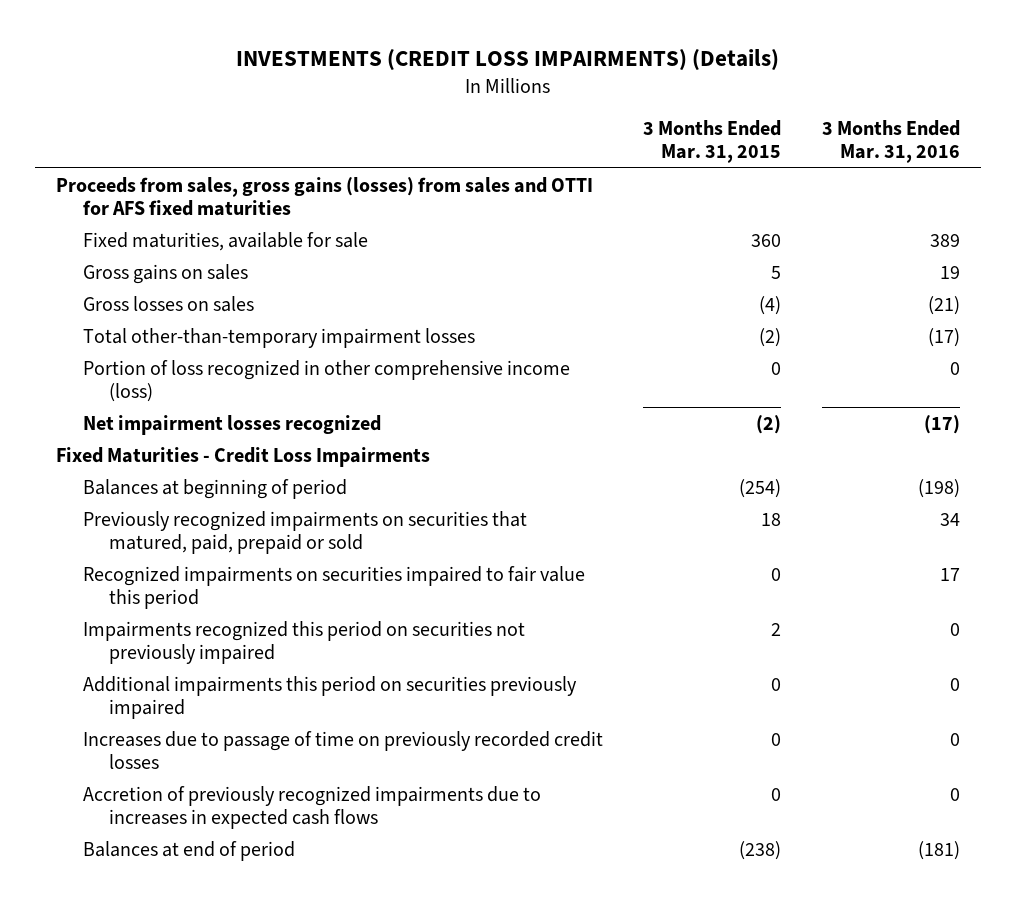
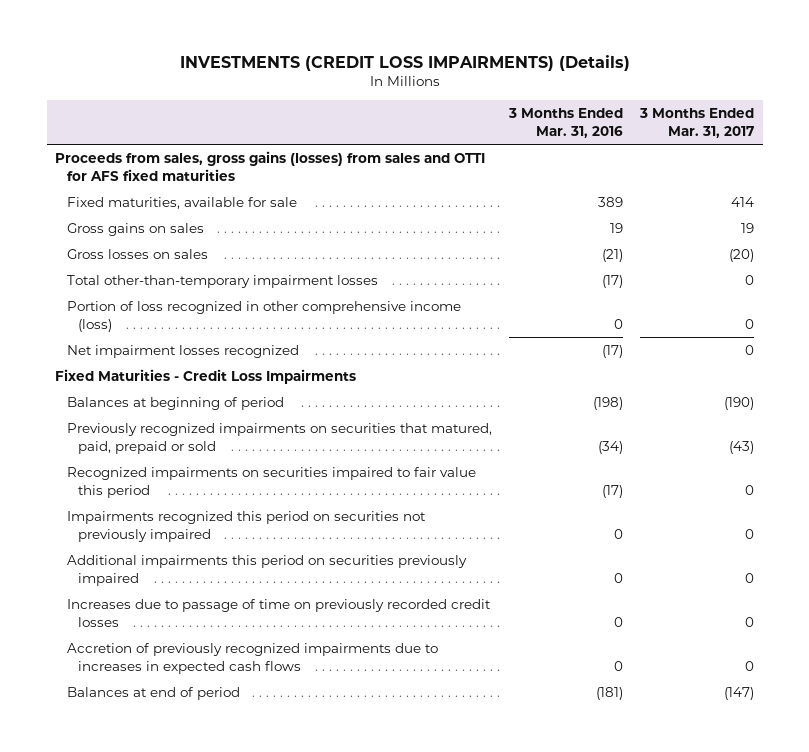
[643,120,782,164] 3 Months Ended Mar. 31, 2015 -> none
none -> [639,108,755,138] 3 Months Ended Mar. 31, 2017
[940,512,961,526] 34 -> [597,440,623,454] (34)
[940,567,961,581] 17 -> [601,484,623,498] (17)

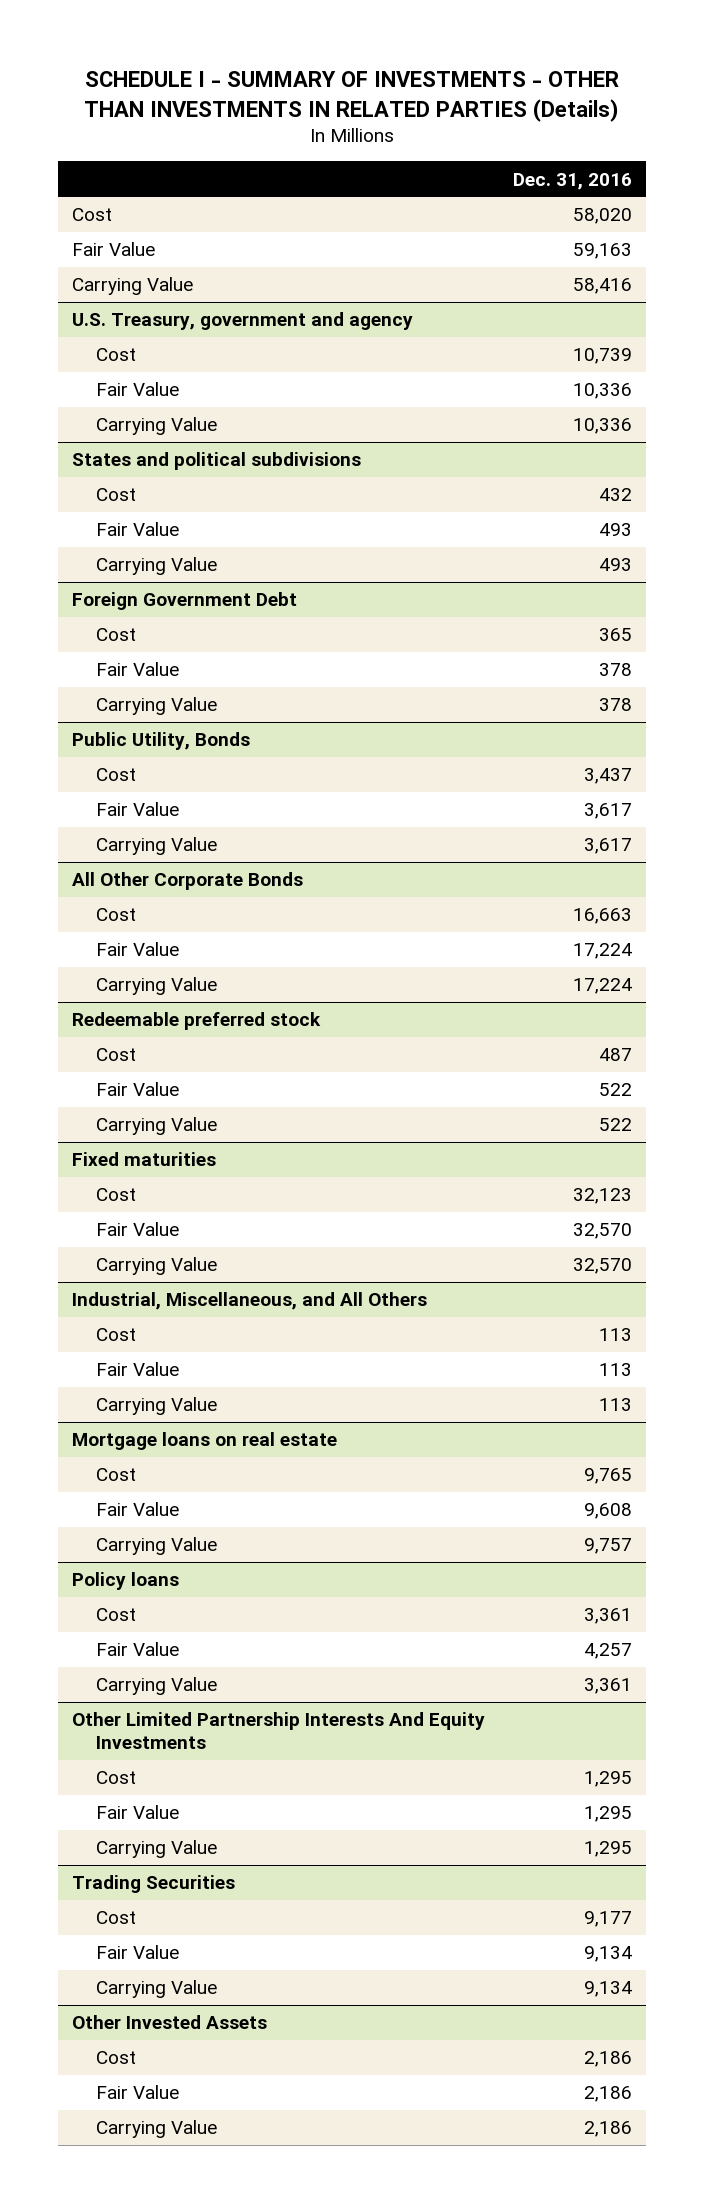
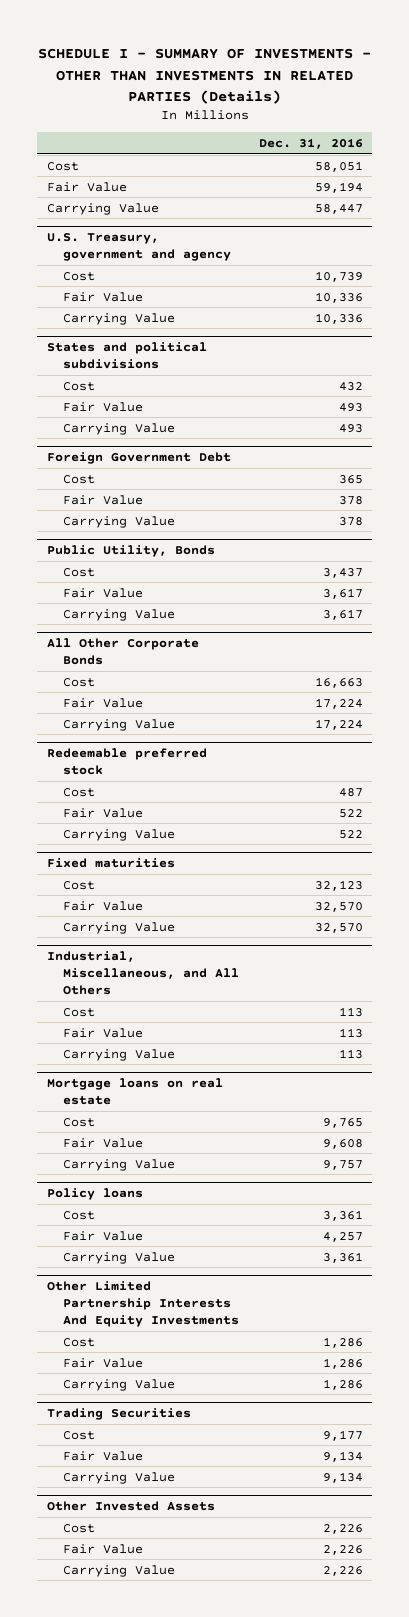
[572,208,632,225] 58,020 -> [314,160,363,172] 58,051
[572,243,632,260] 59,163 -> [314,181,363,193] 59,194
[572,278,632,295] 58,416 -> [314,203,363,214] 58,447
[583,1771,632,1788] 1,295 -> [322,1336,363,1348] 1,286
[583,1806,632,1823] 1,295 -> [322,1357,363,1369] 1,286
[583,1841,632,1858] 1,295 -> [322,1378,363,1390] 1,286
[583,2051,632,2068] 2,186 -> [322,1523,363,1534] 2,226
[583,2086,632,2103] 2,186 -> [322,1544,363,1555] 2,226
[583,2121,632,2138] 2,186 -> [322,1565,363,1576] 2,226

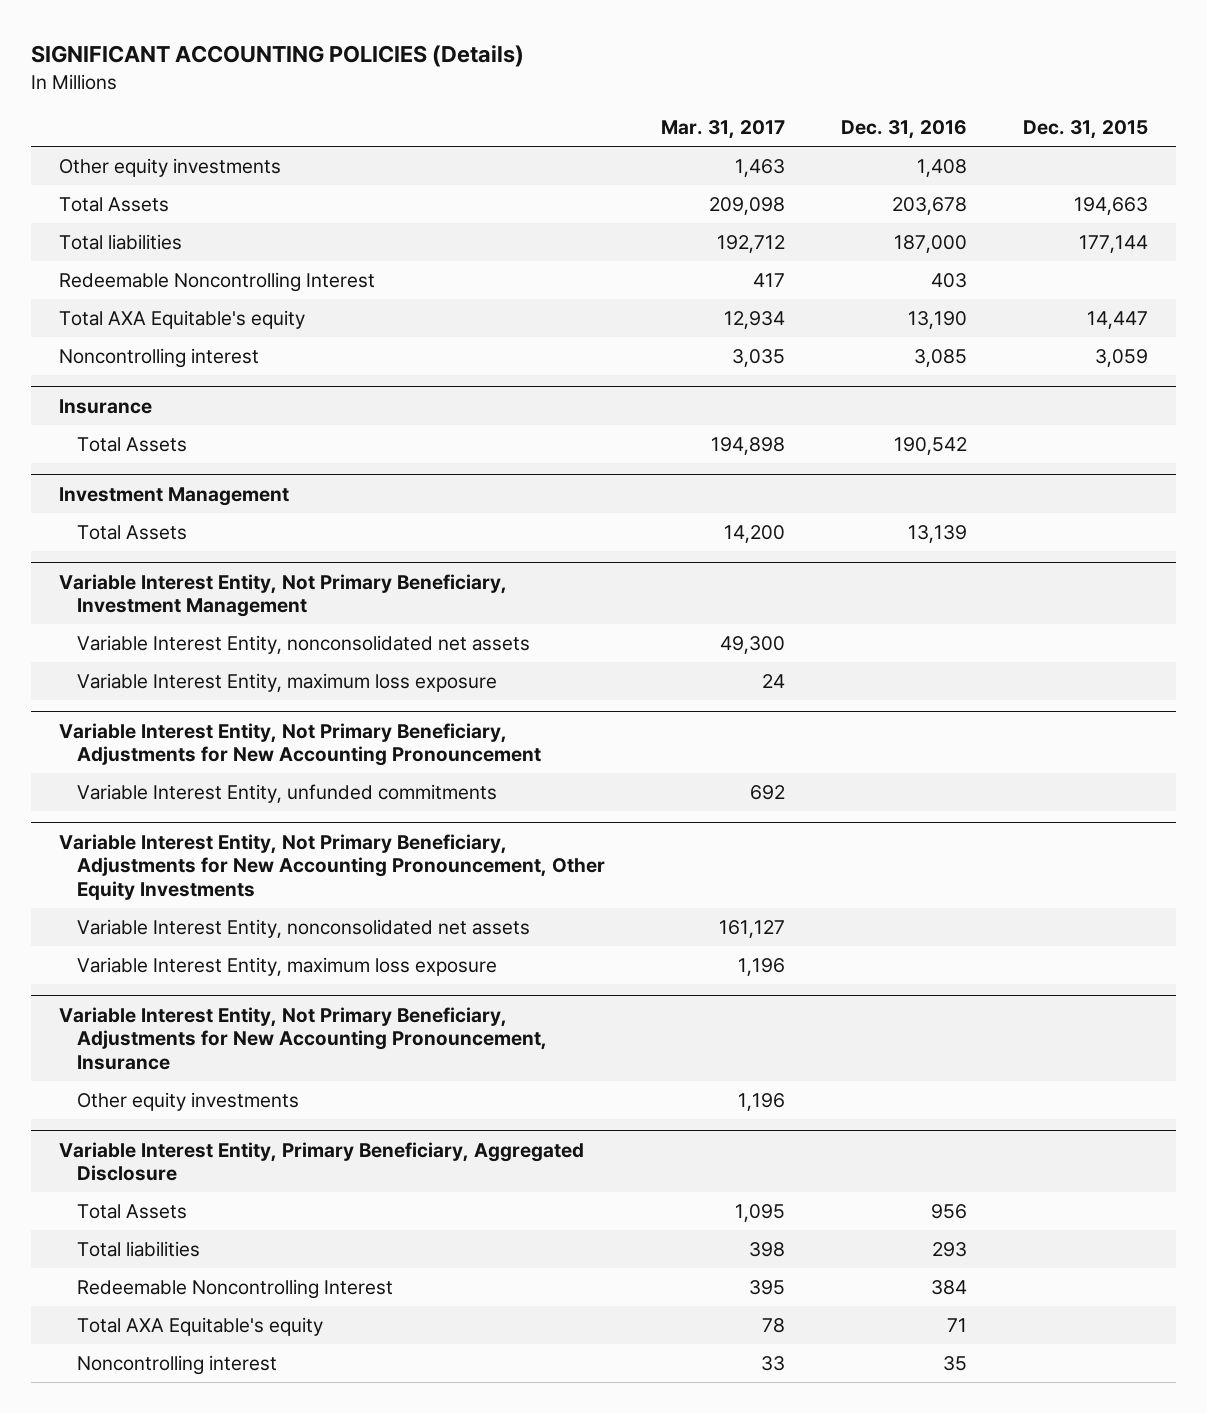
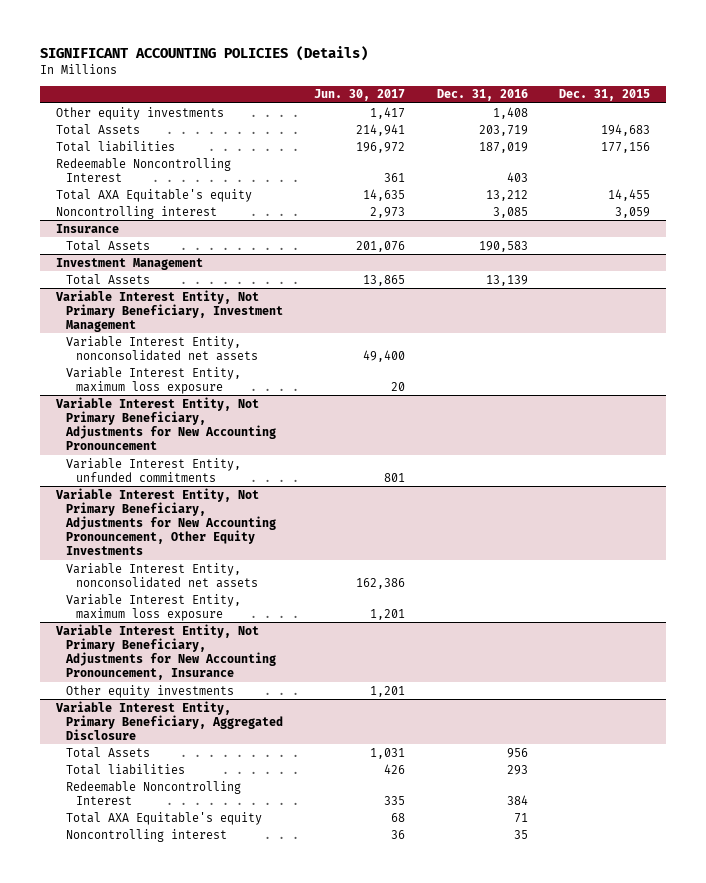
[660,120,785,140] Mar. 31, 2017 -> none
none -> [314,89,406,102] Jun. 30, 2017
[891,196,967,215] 203,678 -> [478,124,528,136] 203,719
[1073,196,1148,215] 194,663 -> [601,123,651,136] 194,683
[893,234,967,253] 187,000 -> [478,141,528,153] 187,019
[1078,234,1148,253] 177,144 -> [601,141,651,153] 177,156
[907,310,967,329] 13,190 -> [485,189,528,201] 13,212
[1086,310,1148,329] 14,447 -> [608,188,651,201] 14,455
[893,436,967,455] 190,542 -> [478,240,528,252] 190,583

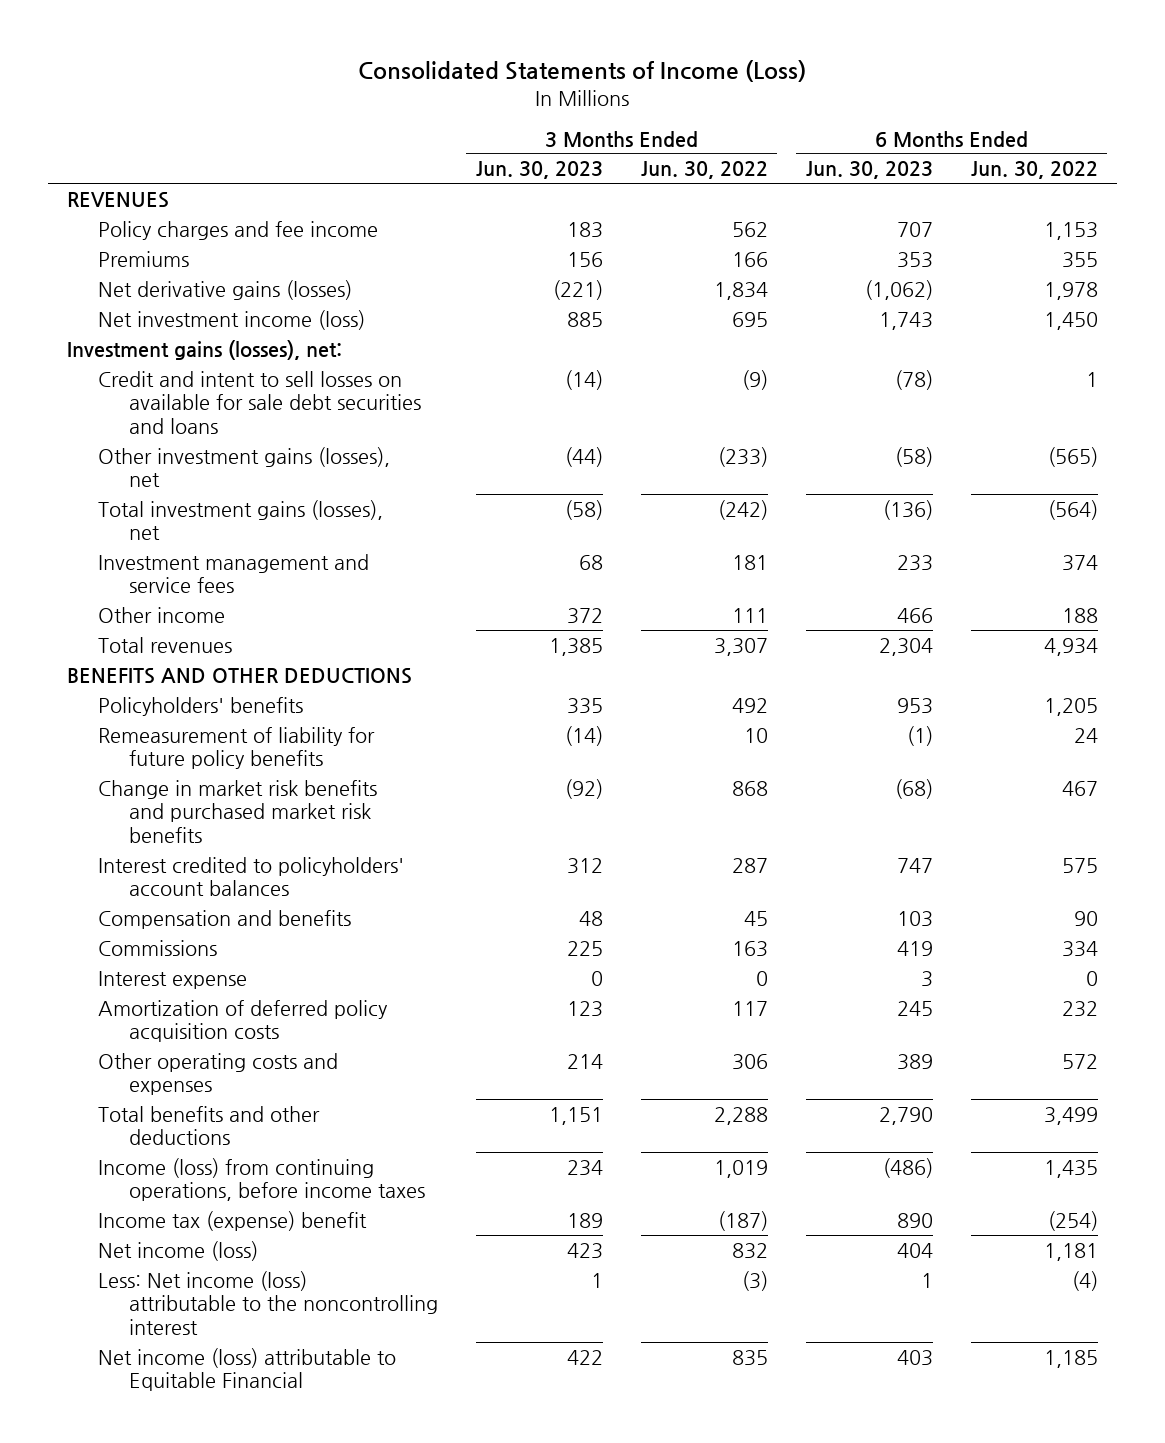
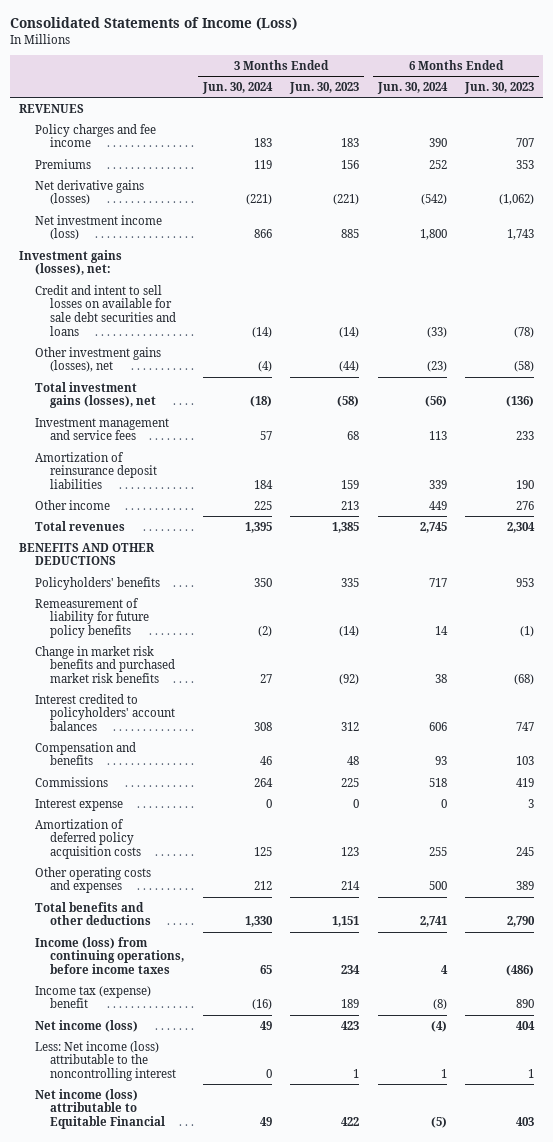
[640,161,768,180] Jun. 30, 2022 -> none
[970,161,1098,180] Jun. 30, 2022 -> none
none -> [201,81,273,94] Jun. 30, 2024
none -> [376,81,448,94] Jun. 30, 2024
none -> [34,451,158,490] Amortization of reinsurance deposit liabilities
[566,607,603,624] 372 -> [341,500,360,510] 213
[896,607,933,623] 466 -> [516,500,535,510] 276

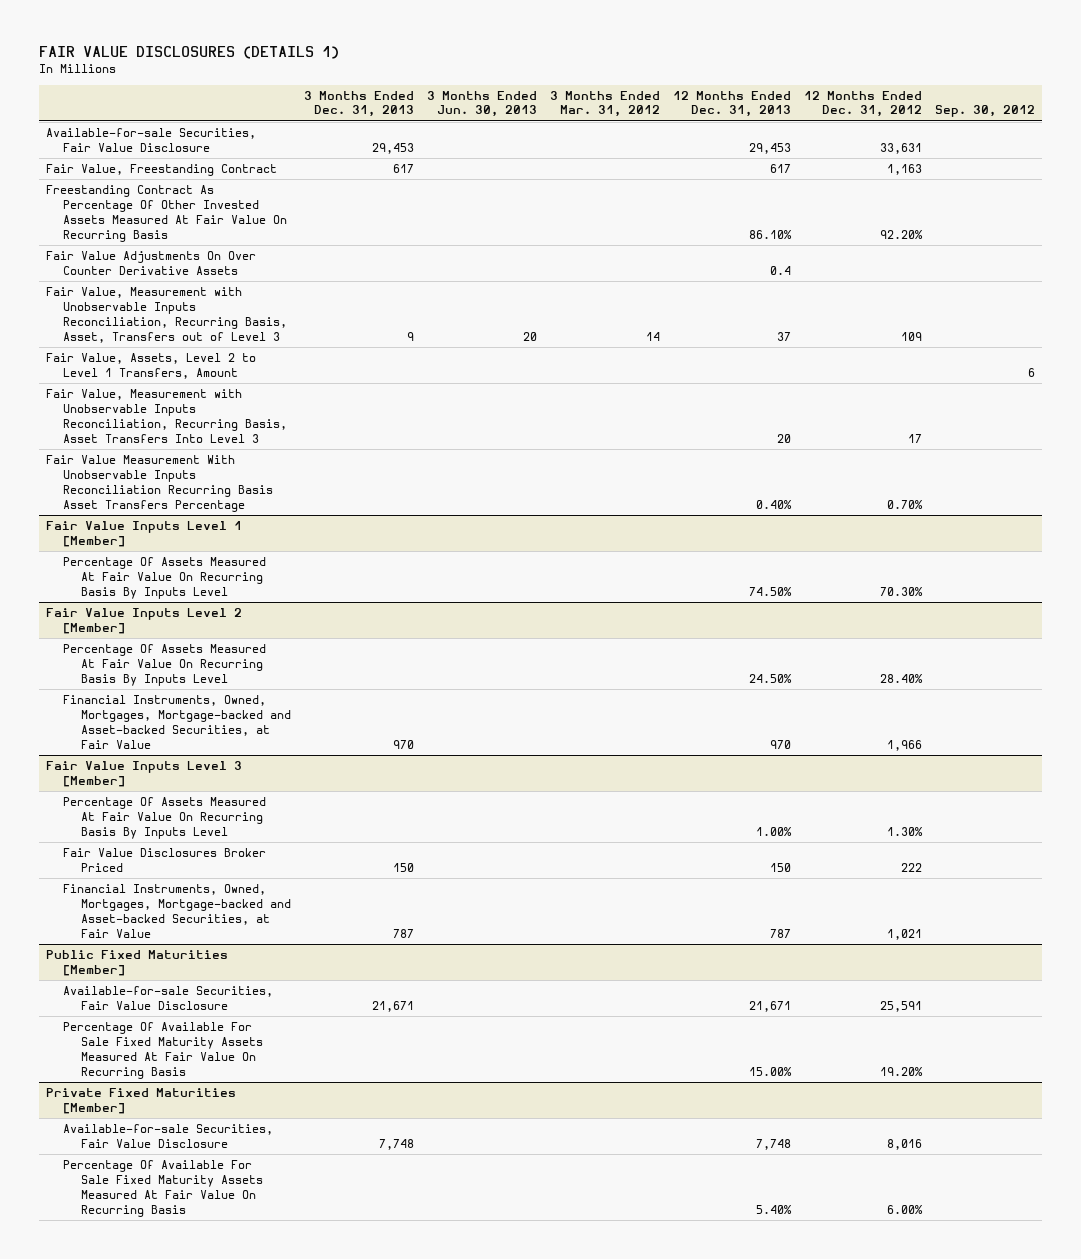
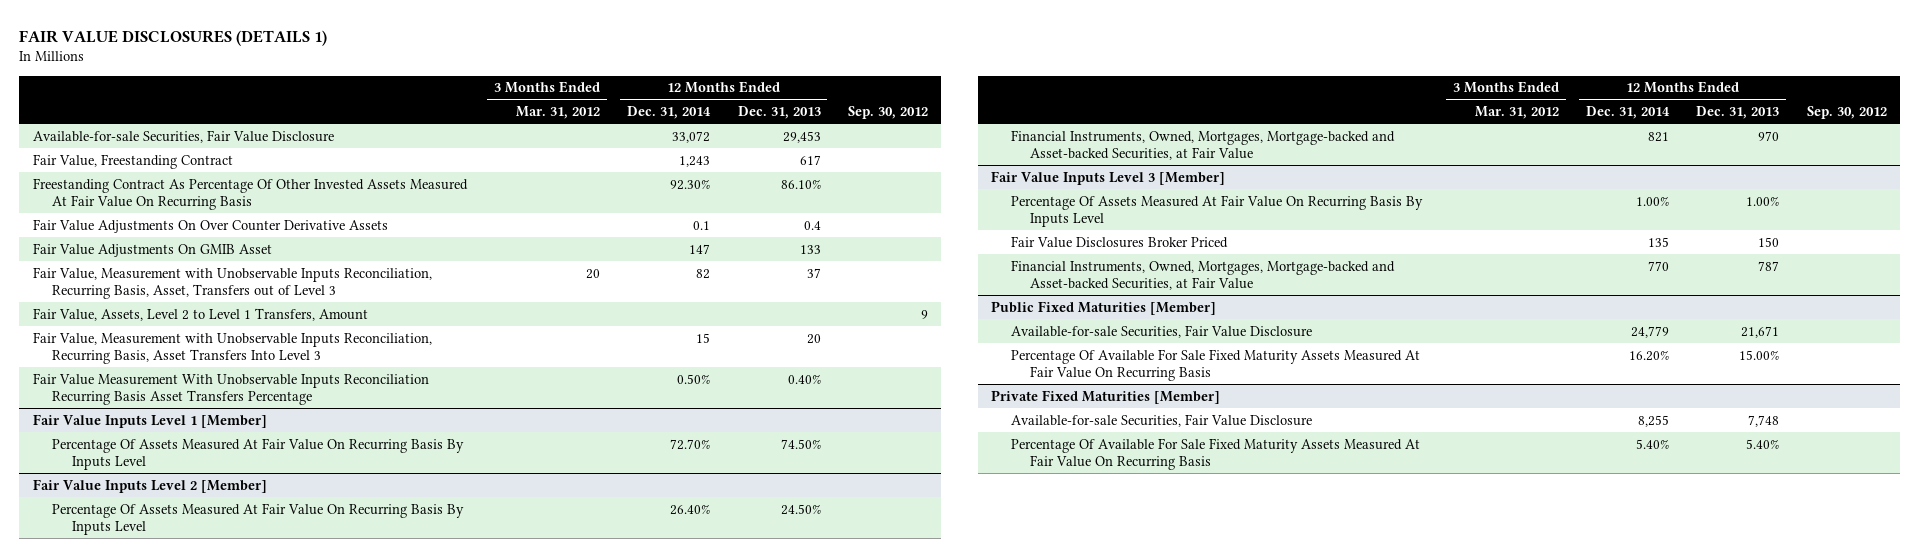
[303,90,414,118] 3 Months Ended Dec. 31, 2013 -> none
[426,90,537,118] 3 Months Ended Jun. 30, 2013 -> none
[803,90,922,118] 12 Months Ended Dec. 31, 2012 -> none
none -> [627,106,712,120] Dec. 31, 2014
none -> [32,242,272,257] Fair Value Adjustments On GMIB Asset
[645,331,660,341] 14 -> [585,268,600,279] 20
[1028,367,1036,377] 6 -> [920,309,928,319] 9

